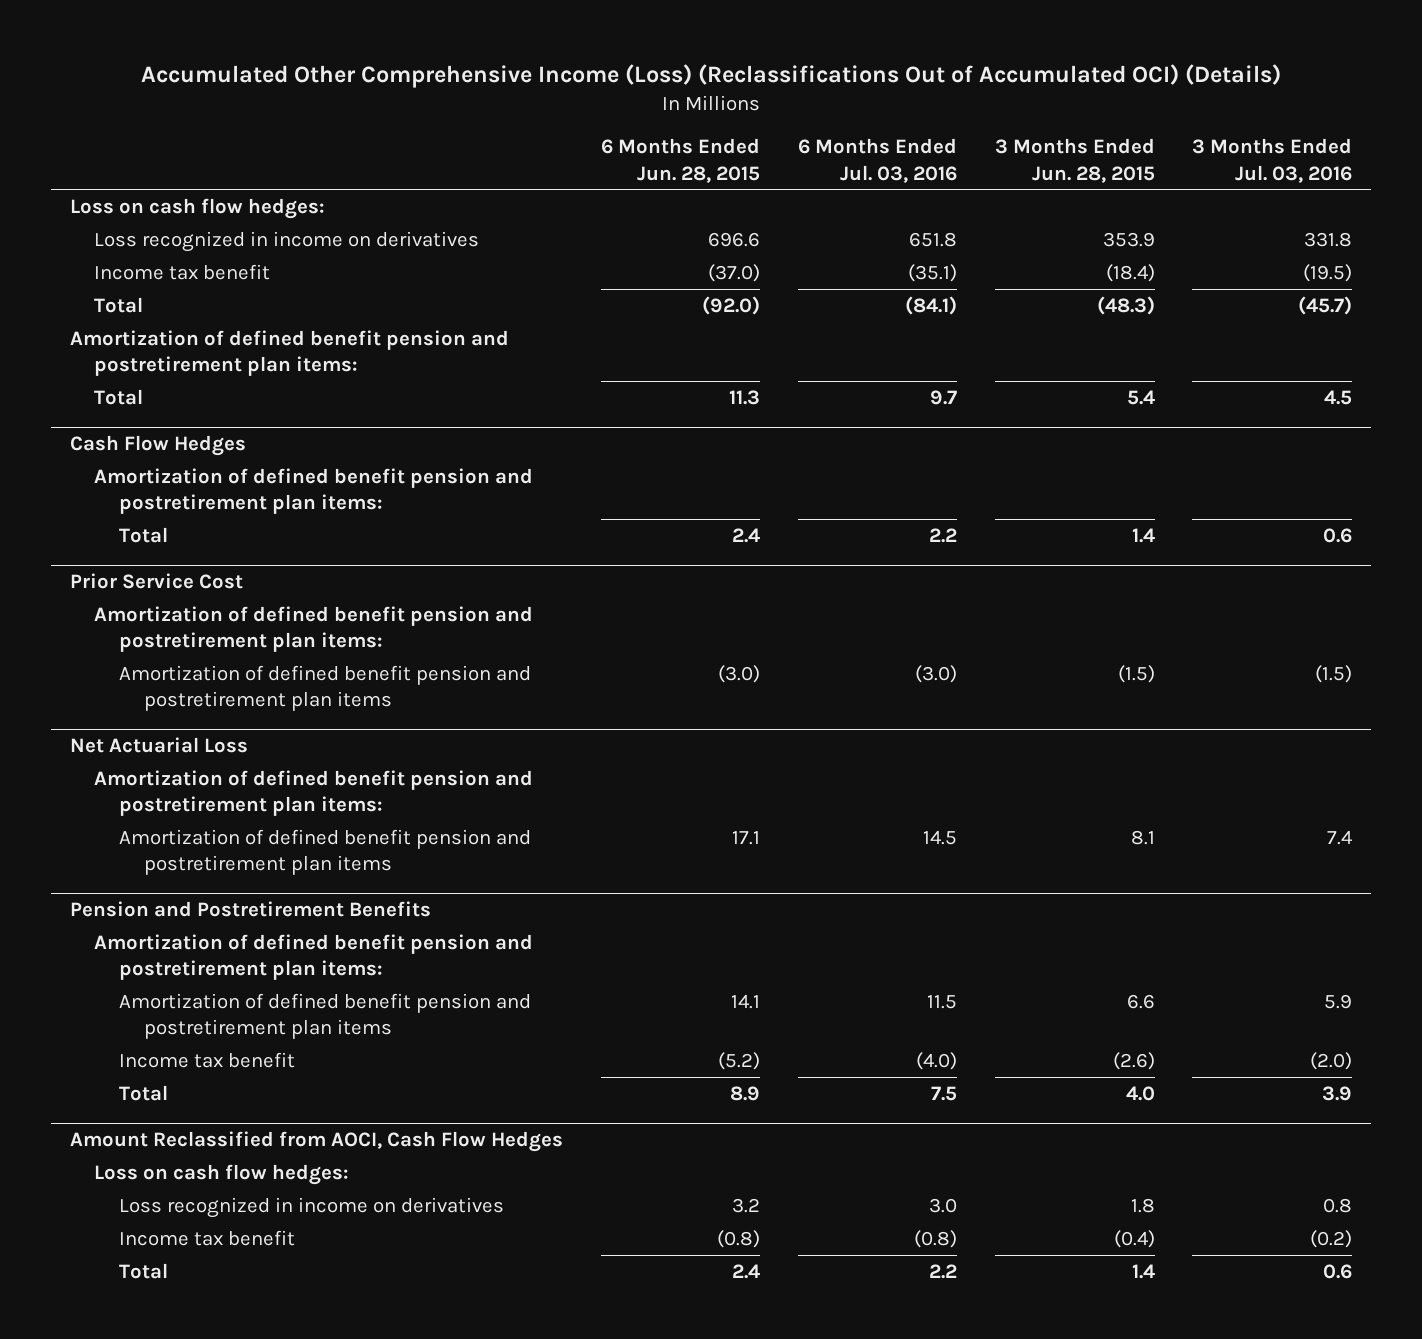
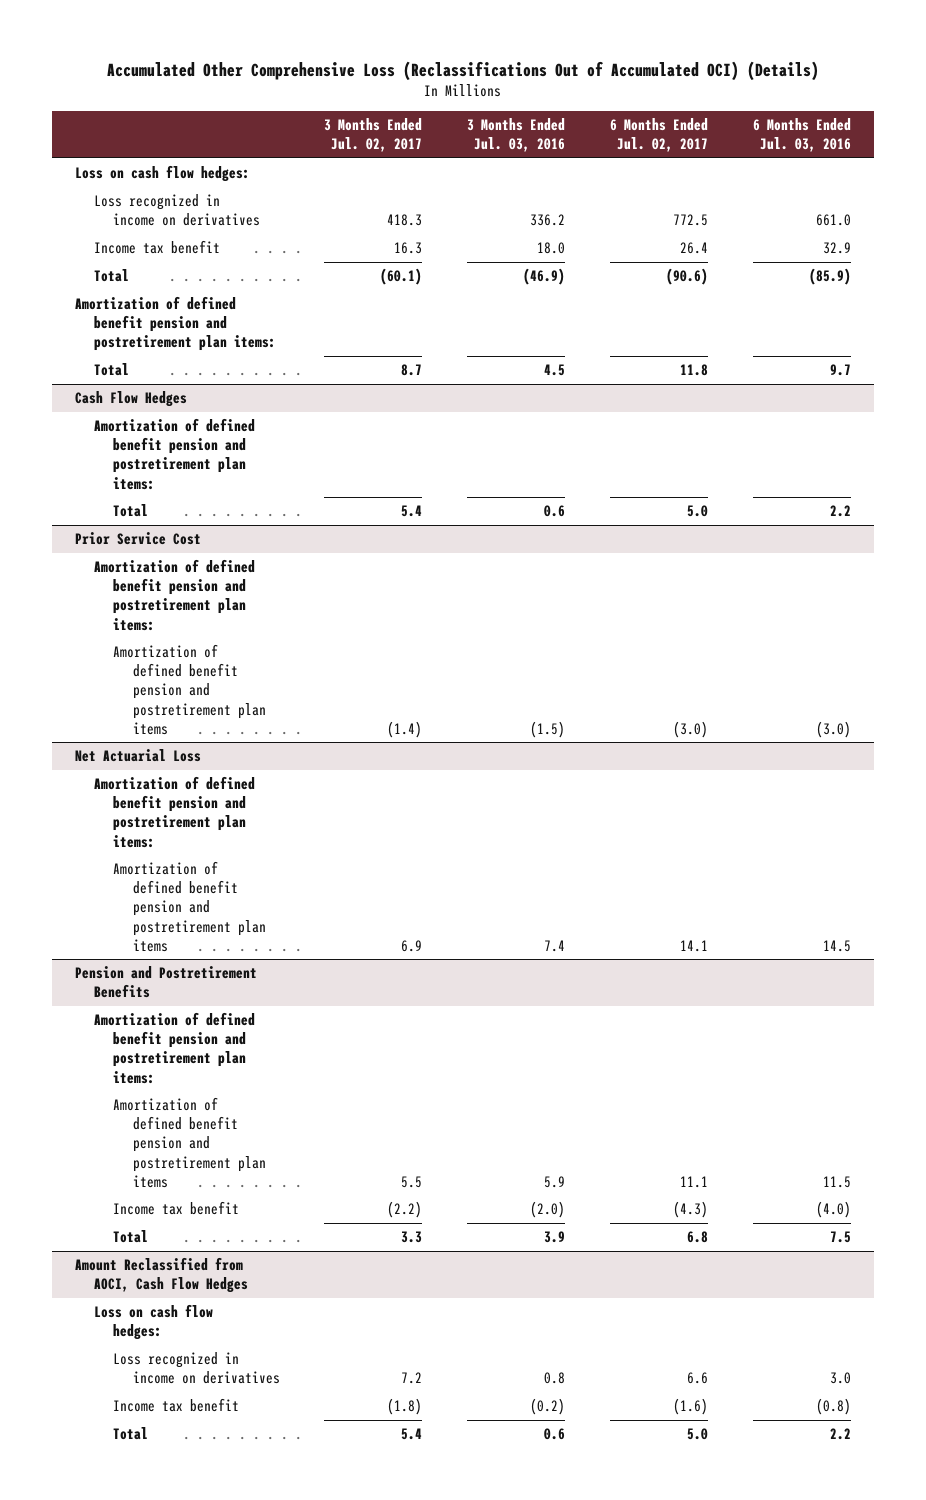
[141,64,1282,89] Accumulated Other Comprehensive Income (Loss) (Reclassifications Out of Accumulated OCI) (Details) -> [107,60,820,81] Accumulated Other Comprehensive Loss (Reclassifications Out of Accumulated OCI) (Details)
[600,138,760,183] 6 Months Ended Jun. 28, 2015 -> none
[994,138,1155,183] 3 Months Ended Jun. 28, 2015 -> none
none -> [324,118,423,153] 3 Months Ended Jul. 02, 2017
none -> [610,118,709,153] 6 Months Ended Jul. 02, 2017
[908,231,957,247] 651.8 -> [816,214,852,227] 661.0
[1304,231,1353,247] 331.8 -> [530,214,566,227] 336.2
[907,263,957,282] (35.1) -> [823,242,852,255] 32.9
[1303,263,1353,282] (19.5) -> [537,242,566,255] 18.0
[904,295,957,315] (84.1) -> [809,268,852,286] (85.9)
[1298,295,1353,315] (45.7) -> [523,268,566,286] (46.9)

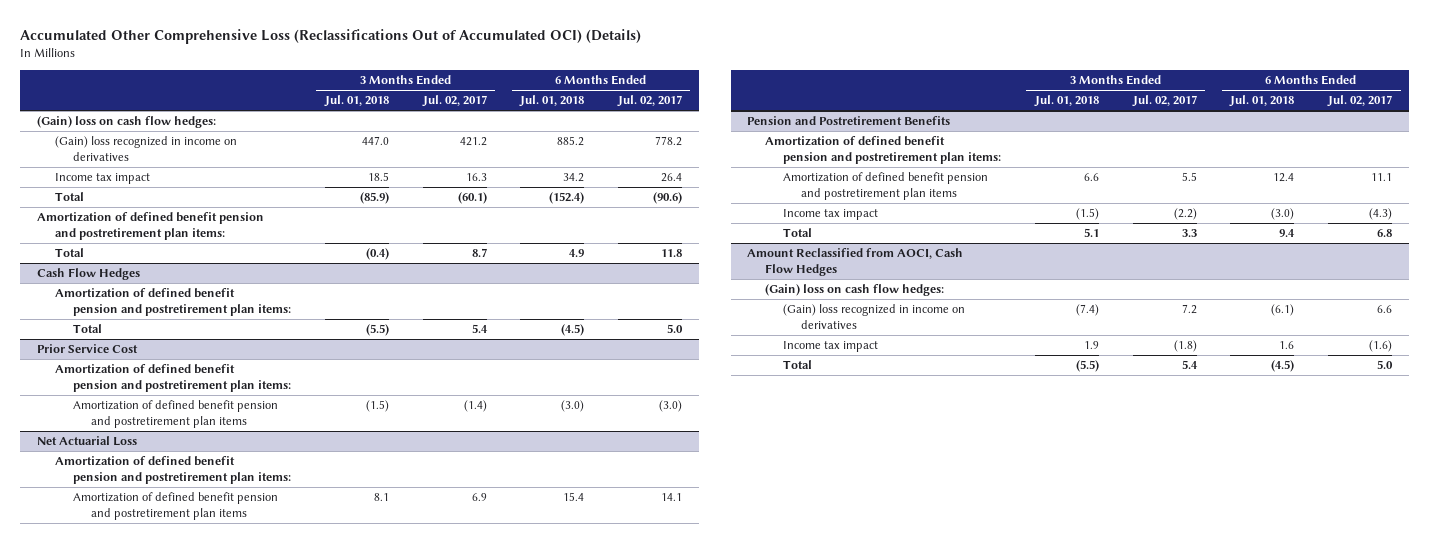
[467,118,566,153] 3 Months Ended Jul. 03, 2016 -> none
[753,118,852,153] 6 Months Ended Jul. 03, 2016 -> none
none -> [323,95,389,108] Jul. 01, 2018
none -> [519,95,585,108] Jul. 01, 2018
[74,165,250,183] Loss on cash flow hedges: -> [37,116,217,129] (Gain) loss on cash flow hedges:
[94,194,261,227] Loss recognized in income on derivatives -> [55,136,238,162] (Gain) loss recognized in income on derivatives
[387,214,423,227] 418.3 -> [459,137,487,147] 421.2
[673,214,709,227] 772.5 -> [655,136,683,147] 778.2
[94,240,221,255] Income tax benefit -> [55,173,151,185] Income tax impact
[113,1201,240,1216] Income tax benefit -> [783,209,879,221] Income tax impact
[94,1304,214,1341] Loss on cash flow hedges: -> [765,284,945,297] (Gain) loss on cash flow hedges:
[113,1352,280,1385] Loss recognized in income on derivatives -> [783,304,966,330] (Gain) loss recognized in income on derivatives
[113,1398,240,1413] Income tax benefit -> [783,341,879,353] Income tax impact

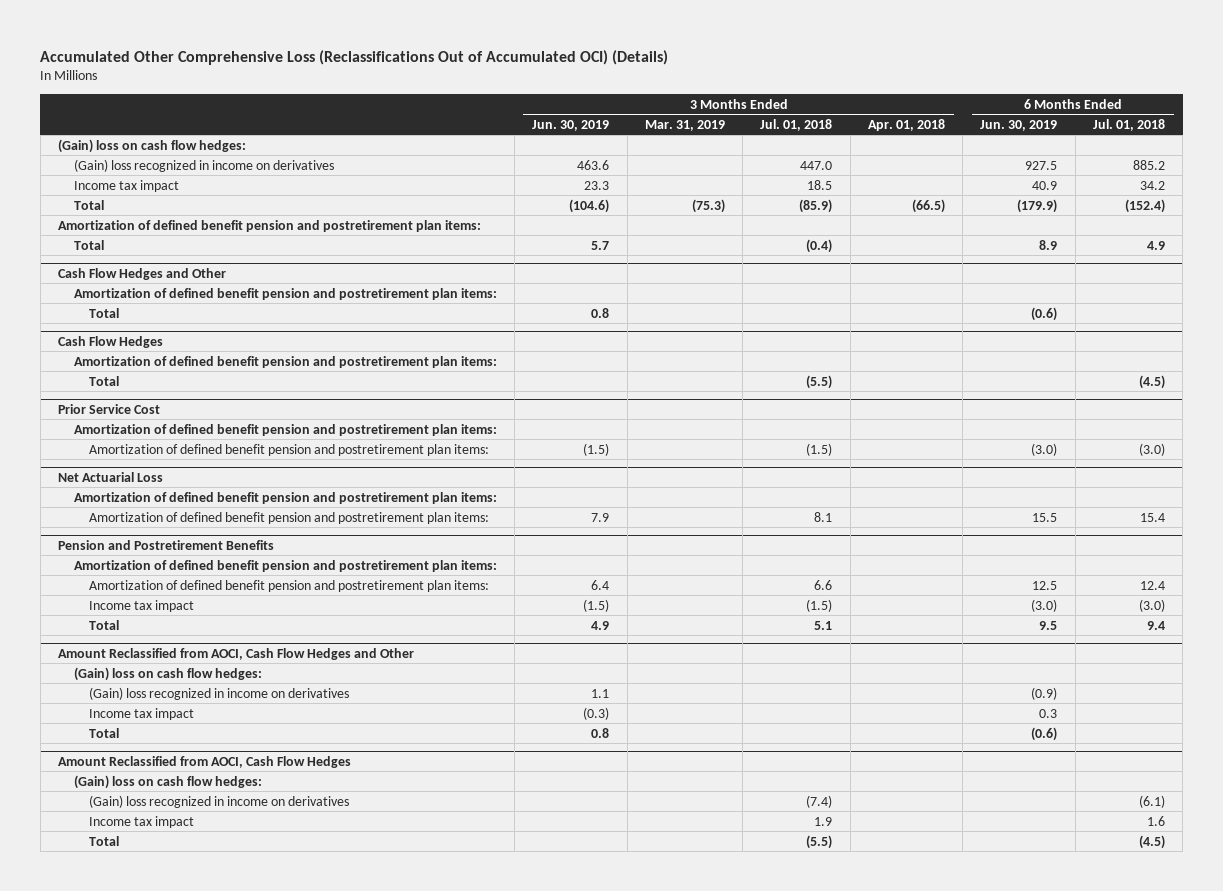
[421,95,487,108] Jul. 02, 2017 -> none
[617,95,683,108] Jul. 02, 2017 -> none
none -> [532,119,610,131] Jun. 30, 2019
none -> [644,119,725,131] Mar. 31, 2019
none -> [867,118,945,131] Apr. 01, 2018
none -> [980,119,1058,131] Jun. 30, 2019
none -> [58,267,227,280] Cash Flow Hedges and Other
none -> [73,287,497,300] Amortization of defined benefit pension and postretirement plan items:
none -> [89,307,120,318] Total
[73,400,279,429] Amortization of defined benefit pension and postretirement plan items -> [89,443,490,456] Amortization of defined benefit pension and postretirement plan items:
[73,492,279,521] Amortization of defined benefit pension and postretirement plan items -> [89,511,490,524] Amortization of defined benefit pension and postretirement plan items:
[783,172,989,201] Amortization of defined benefit pension and postretirement plan items -> [89,579,490,592] Amortization of defined benefit pension and postretirement plan items:
none -> [58,647,415,660] Amount Reclassified from AOCI, Cash Flow Hedges and Other
none -> [73,666,262,681] (Gain) loss on cash flow hedges:
none -> [89,686,350,700] (Gain) loss recognized in income on derivatives
none -> [89,707,195,720] Income tax impact
none -> [89,727,120,738] Total

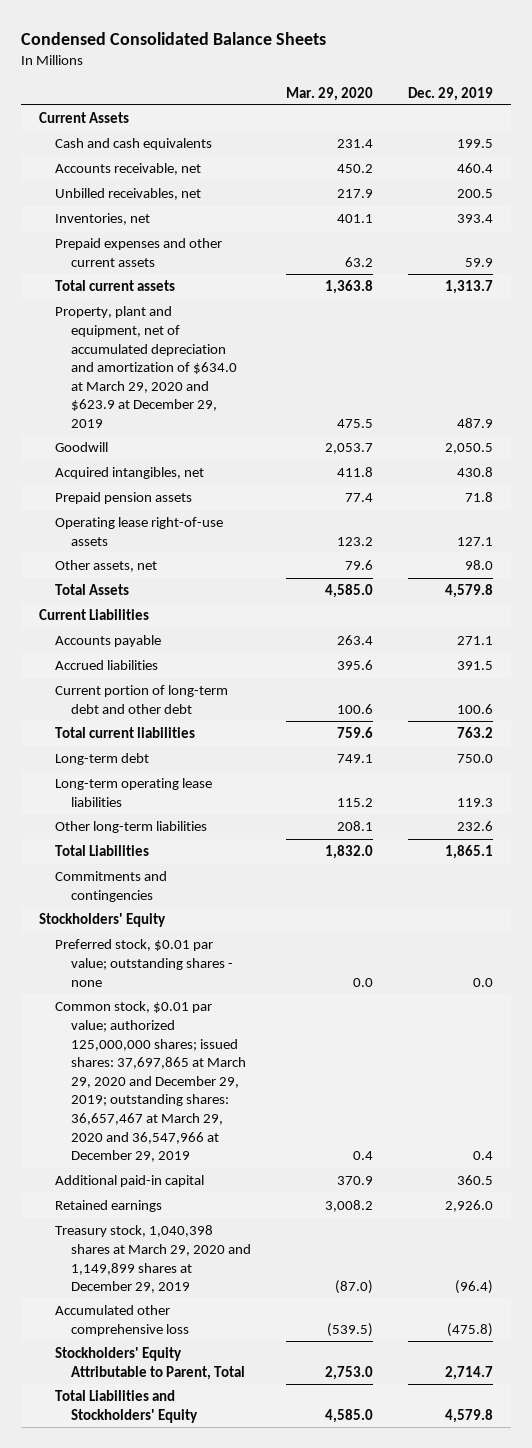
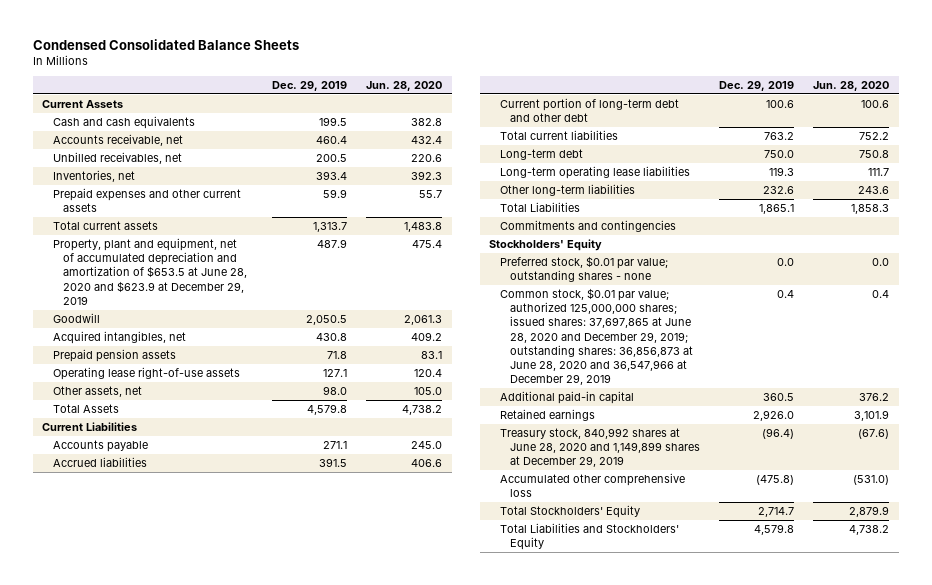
[286,86,374,101] Mar. 29, 2020 -> none
none -> [366,81,443,92] Jun. 28, 2020
[54,306,238,429] Property, plant and equipment, net of accumulated depreciation and amortization of $634.0 at March 29, 2020 and $623.9 at December 29, 2019 -> [52,237,248,305] Property, plant and equipment, net of accumulated depreciation and amortization of $653.5 at June 28, 2020 and $623.9 at December 29, 2019
[54,1001,247,1163] Common stock, $0.01 par value; authorized 125,000,000 shares; issued shares: 37,697,865 at March 29, 2020 and December 29, 2019; outstanding shares: 36,657,467 at March 29, 2020 and 36,547,966 at December 29, 2019 -> [499,287,694,386] Common stock, $0.01 par value; authorized 125,000,000 shares; issued shares: 37,697,865 at June 28, 2020 and December 29, 2019; outstanding shares: 36,856,873 at June 28, 2020 and 36,547,966 at December 29, 2019
[54,1225,252,1294] Treasury stock, 1,040,398 shares at March 29, 2020 and 1,149,899 shares at December 29, 2019 -> [499,427,701,468] Treasury stock, 840,992 shares at June 28, 2020 and 1,149,899 shares at December 29, 2019
[54,1347,246,1380] Stockholders' Equity Attributable to Parent, Total -> [499,504,640,518] Total Stockholders' Equity

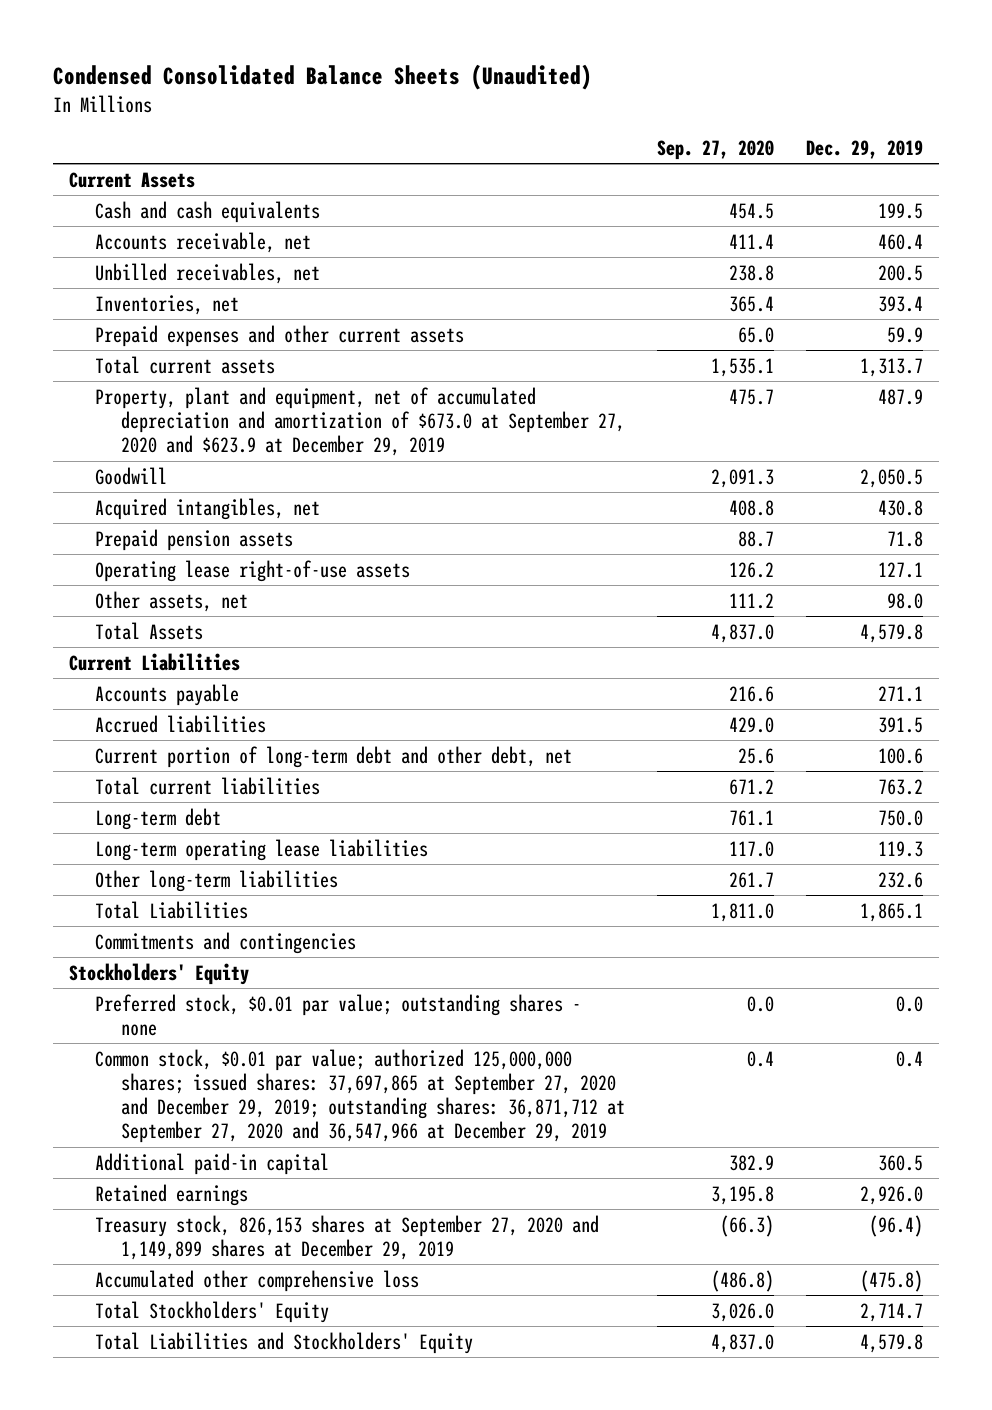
[32,39,299,51] Condensed Consolidated Balance Sheets -> [52,64,592,91] Condensed Consolidated Balance Sheets (Unaudited)
[366,81,443,92] Jun. 28, 2020 -> none
none -> [657,139,775,160] Sep. 27, 2020
[52,237,248,305] Property, plant and equipment, net of accumulated depreciation and amortization of $653.5 at June 28, 2020 and $623.9 at December 29, 2019 -> [94,386,625,457] Property, plant and equipment, net of accumulated depreciation and amortization of $673.0 at September 27, 2020 and $623.9 at December 29, 2019
[499,97,679,123] Current portion of long-term debt and other debt -> [94,745,572,768] Current portion of long-term debt and other debt, net
[499,287,694,386] Common stock, $0.01 par value; authorized 125,000,000 shares; issued shares: 37,697,865 at June 28, 2020 and December 29, 2019; outstanding shares: 36,856,873 at June 28, 2020 and 36,547,966 at December 29, 2019 -> [94,1048,625,1144] Common stock, $0.01 par value; authorized 125,000,000 shares; issued shares: 37,697,865 at September 27, 2020 and December 29, 2019; outstanding shares: 36,871,712 at September 27, 2020 and 36,547,966 at December 29, 2019
[499,427,701,468] Treasury stock, 840,992 shares at June 28, 2020 and 1,149,899 shares at December 29, 2019 -> [94,1214,599,1260] Treasury stock, 826,153 shares at September 27, 2020 and 1,149,899 shares at December 29, 2019

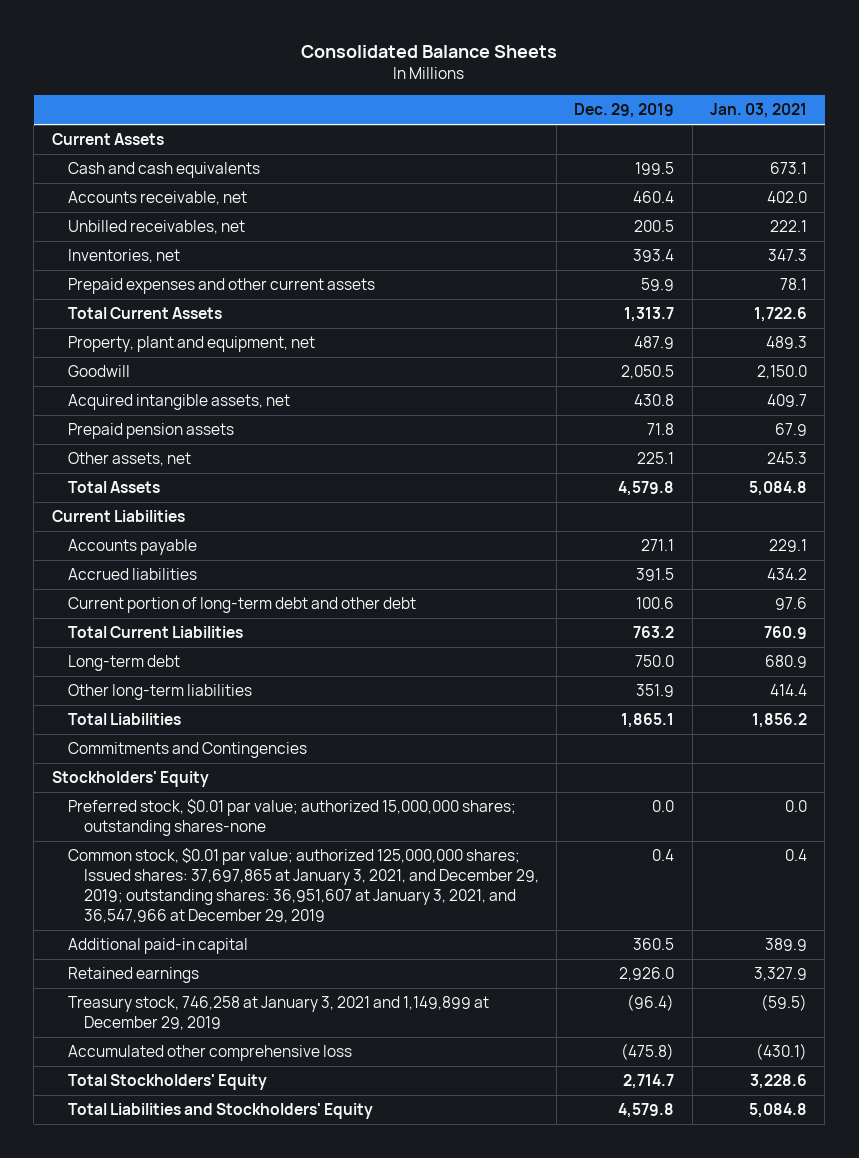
[52,64,592,91] Condensed Consolidated Balance Sheets (Unaudited) -> [301,45,558,59] Consolidated Balance Sheets
[657,139,775,160] Sep. 27, 2020 -> none
none -> [709,103,807,119] Jan. 03, 2021
[94,355,275,374] Total current assets -> [67,307,222,320] Total Current Assets
[94,386,625,457] Property, plant and equipment, net of accumulated depreciation and amortization of $673.0 at September 27, 2020 and $623.9 at December 29, 2019 -> [67,336,315,353] Property, plant and equipment, net
[94,497,320,520] Acquired intangibles, net -> [67,394,290,411] Acquired intangible assets, net
[94,559,410,582] Operating lease right-of-use assets -> none
[887,592,924,609] 98.0 -> [637,452,675,465] 225.1
[94,745,572,768] Current portion of long-term debt and other debt, net -> [67,597,416,614] Current portion of long-term debt and other debt
[94,776,320,795] Total current liabilities -> [67,626,243,639] Total Current Liabilities
[94,838,428,861] Long-term operating lease liabilities -> none
[878,871,924,888] 232.6 -> [636,684,675,698] 351.9
[94,931,356,954] Commitments and contingencies -> [67,742,307,759] Commitments and Contingencies
[94,993,581,1036] Preferred stock, $0.01 par value; outstanding shares - none -> [67,799,516,837] Preferred stock, $0.01 par value; authorized 15,000,000 shares; outstanding shares-none
[94,1048,625,1144] Common stock, $0.01 par value; authorized 125,000,000 shares; issued shares: 37,697,865 at September 27, 2020 and December 29, 2019; outstanding shares: 36,871,712 at September 27, 2020 and 36,547,966 at December 29, 2019 -> [67,848,539,924] Common stock, $0.01 par value; authorized 125,000,000 shares; Issued shares: 37,697,865 at January 3, 2021, and December 29, 2019; outstanding shares: 36,951,607 at January 3, 2021, and 36,547,966 at December 29, 2019
[94,1214,599,1260] Treasury stock, 826,153 shares at September 27, 2020 and 1,149,899 shares at December 29, 2019 -> [67,996,489,1031] Treasury stock, 746,258 at January 3, 2021 and 1,149,899 at December 29, 2019

